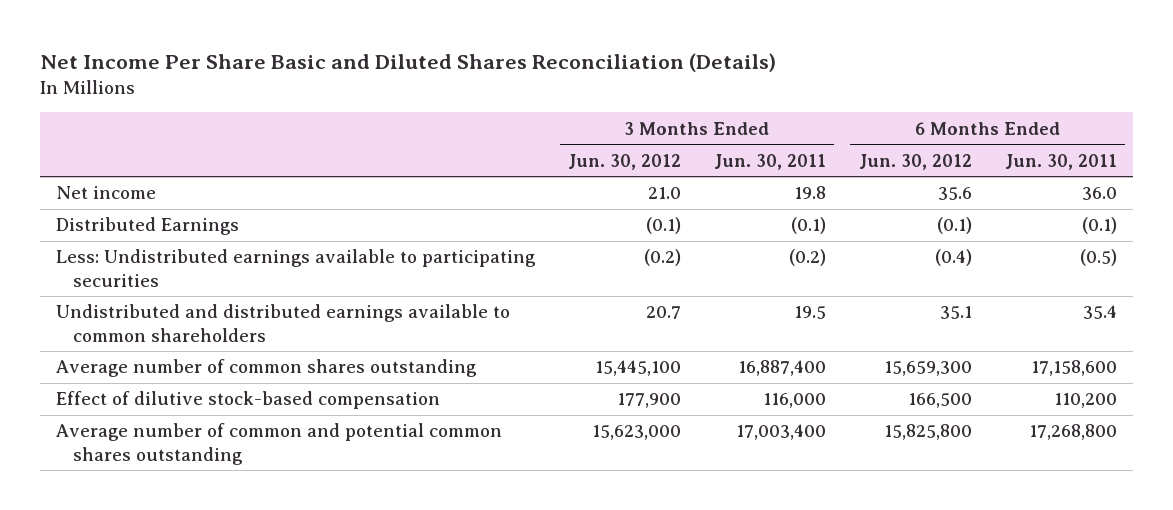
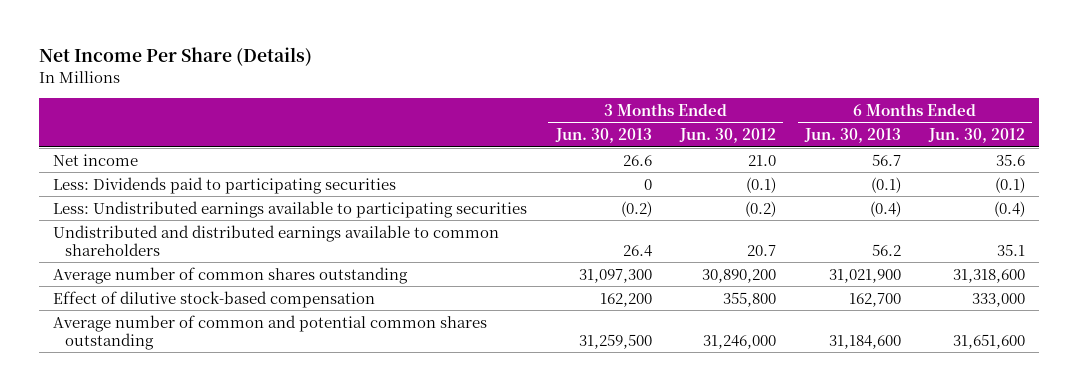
[39,52,776,72] Net Income Per Share Basic and Diluted Shares Reconciliation (Details) -> [38,47,312,67] Net Income Per Share (Details)
[713,153,826,170] Jun. 30, 2011 -> none
[1004,153,1117,170] Jun. 30, 2011 -> none
none -> [554,128,652,144] Jun. 30, 2013
none -> [803,128,901,144] Jun. 30, 2013
[56,217,240,236] Distributed Earnings -> [53,176,397,194] Less: Dividends paid to participating securities
[594,360,681,377] 15,445,100 -> [702,268,777,283] 30,890,200
[883,361,972,377] 15,659,300 -> [953,268,1026,283] 31,318,600
[616,393,681,409] 177,900 -> [723,291,777,307] 355,800
[907,393,972,409] 166,500 -> [972,292,1026,307] 333,000
[591,425,681,441] 15,623,000 -> [703,334,777,349] 31,246,000
[883,424,972,441] 15,825,800 -> [953,333,1026,349] 31,651,600

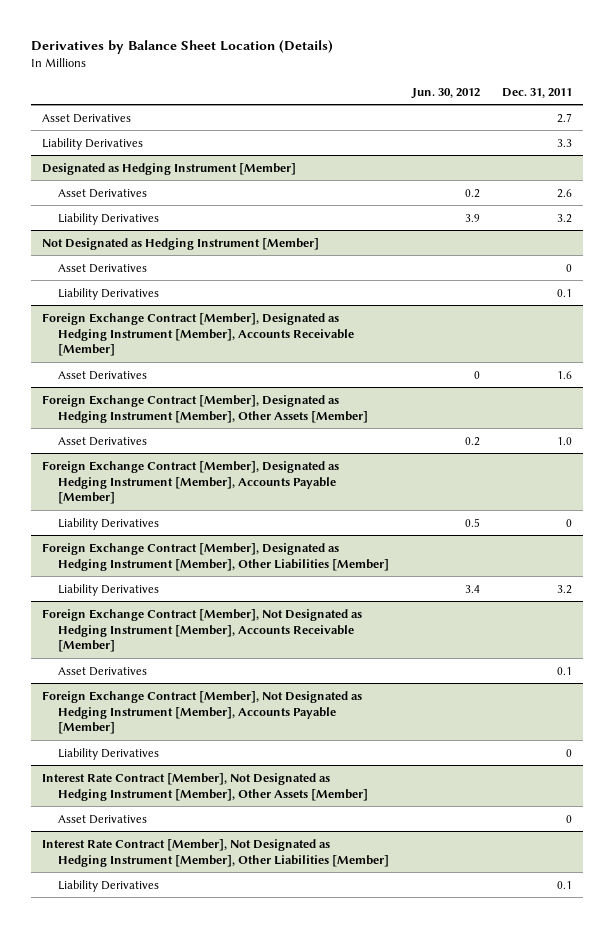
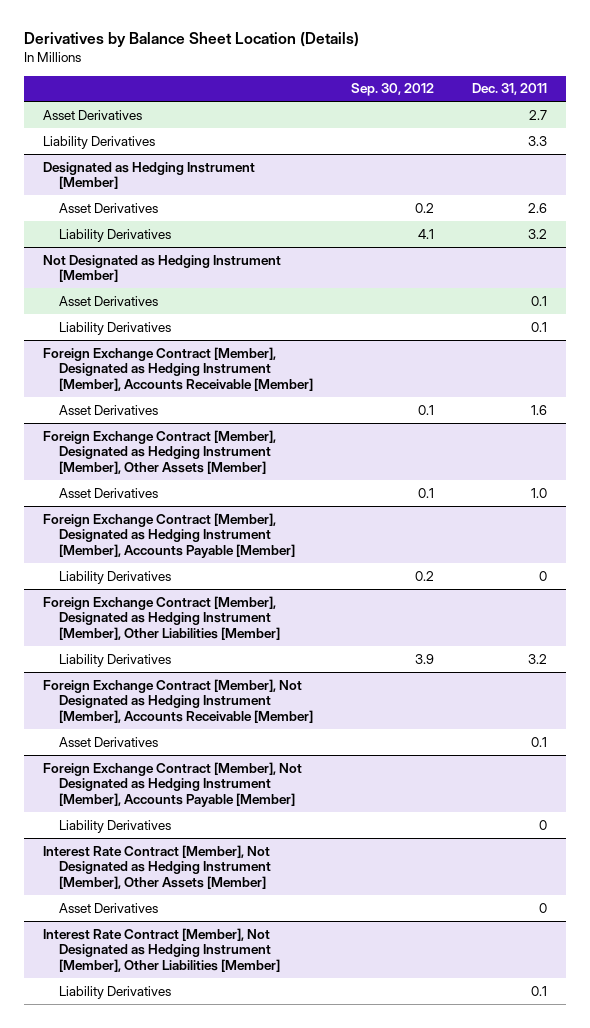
[410,87,480,99] Jun. 30, 2012 -> none
none -> [350,83,434,97] Sep. 30, 2012
[566,263,573,272] 0 -> [531,295,548,306] 0.1

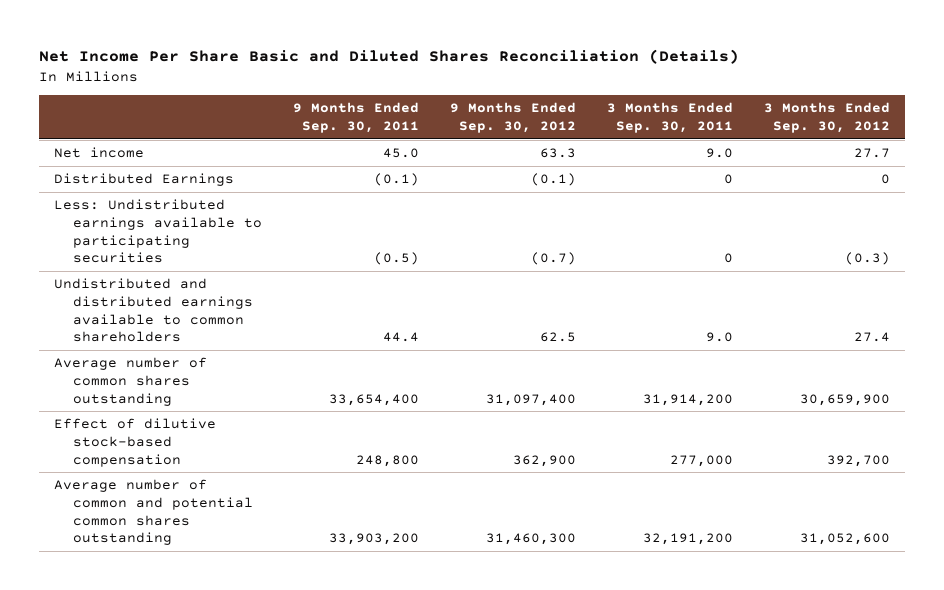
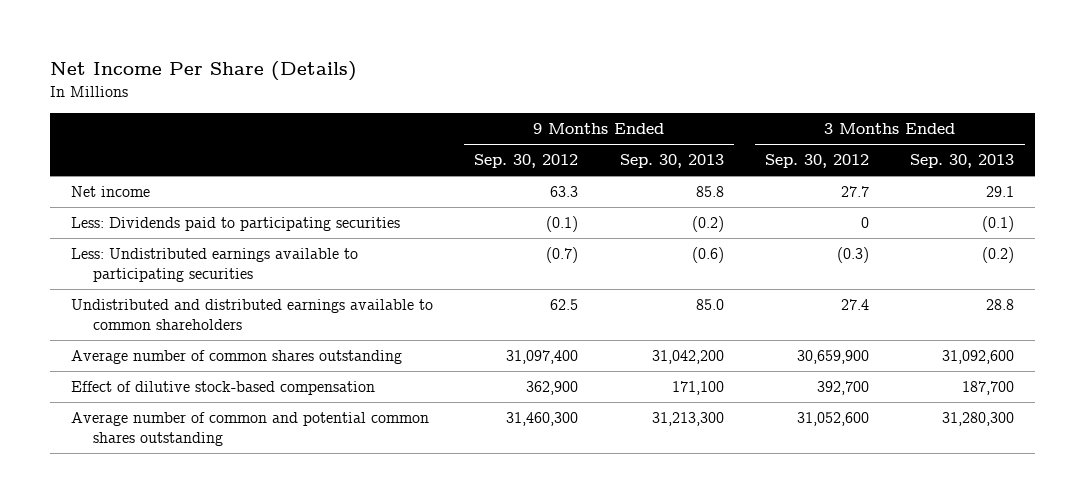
[38,49,739,65] Net Income Per Share Basic and Diluted Shares Reconciliation (Details) -> [50,61,358,82] Net Income Per Share (Details)
[292,102,419,134] 9 Months Ended Sep. 30, 2011 -> none
[606,102,733,134] 3 Months Ended Sep. 30, 2011 -> none
none -> [619,154,724,169] Sep. 30, 2013
none -> [910,154,1015,169] Sep. 30, 2013
[54,173,235,187] Distributed Earnings -> [70,217,400,232] Less: Dividends paid to participating securities

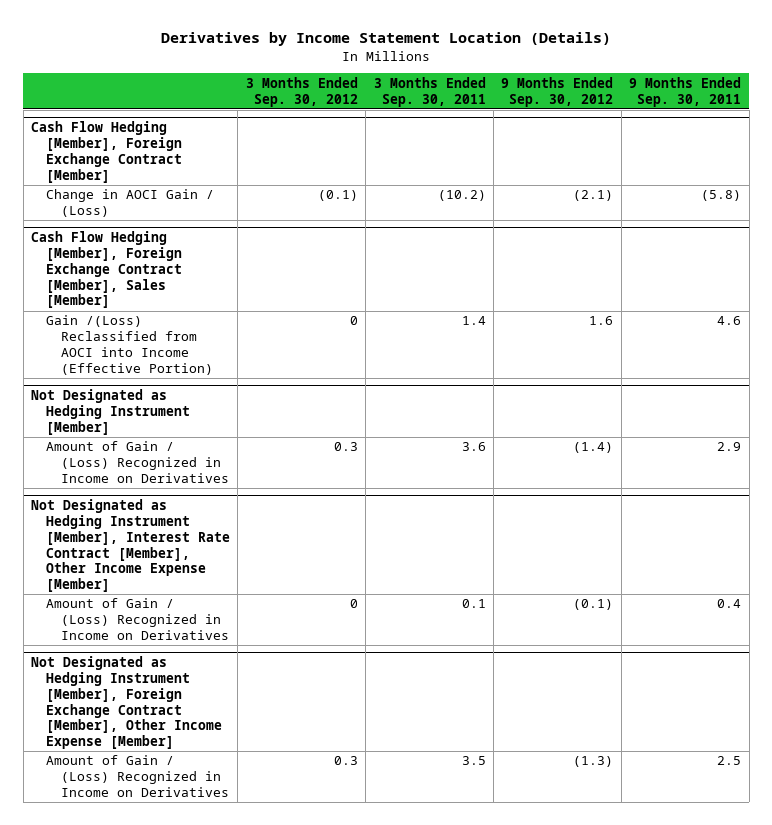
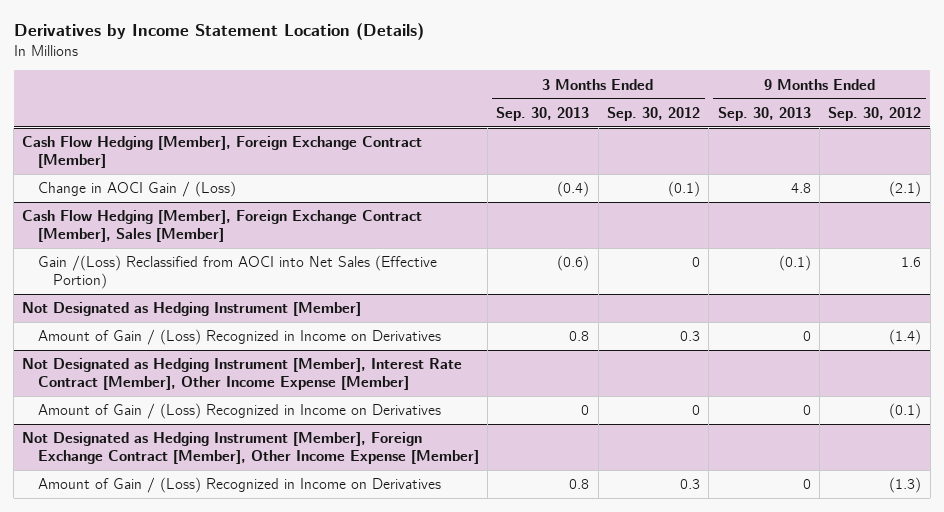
[373,76,486,107] 3 Months Ended Sep. 30, 2011 -> none
[629,76,742,107] 9 Months Ended Sep. 30, 2011 -> none
none -> [496,106,590,121] Sep. 30, 2013
none -> [717,106,811,121] Sep. 30, 2013
[45,315,213,375] Gain /(Loss) Reclassified from AOCI into Income (Effective Portion) -> [37,255,437,290] Gain /(Loss) Reclassified from AOCI into Net Sales (Effective Portion)

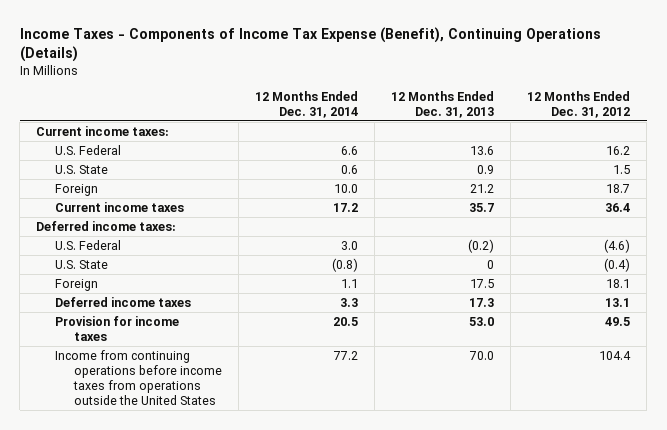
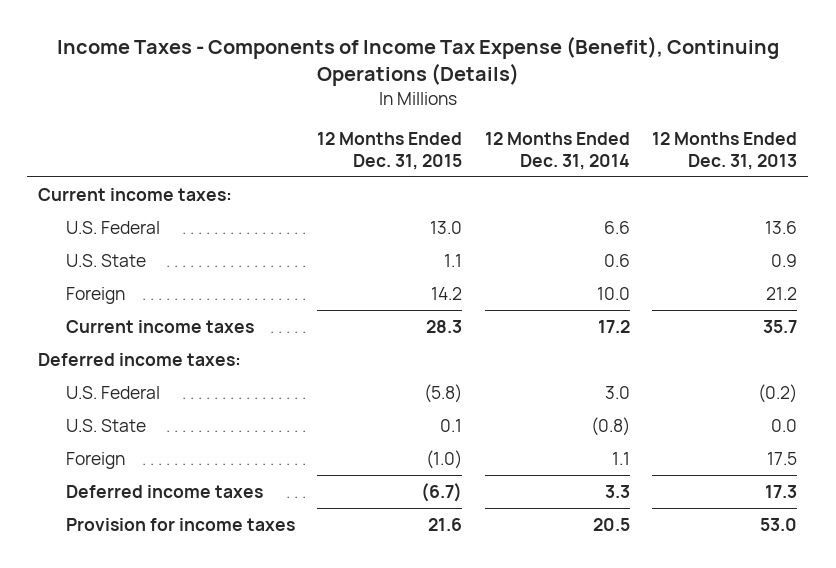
[527,90,631,118] 12 Months Ended Dec. 31, 2012 -> none
none -> [317,132,463,170] 12 Months Ended Dec. 31, 2015
[487,259,495,269] 0 -> [771,418,798,432] 0.0
[55,349,223,405] Income from continuing operations before income taxes from operations outside the United States -> none

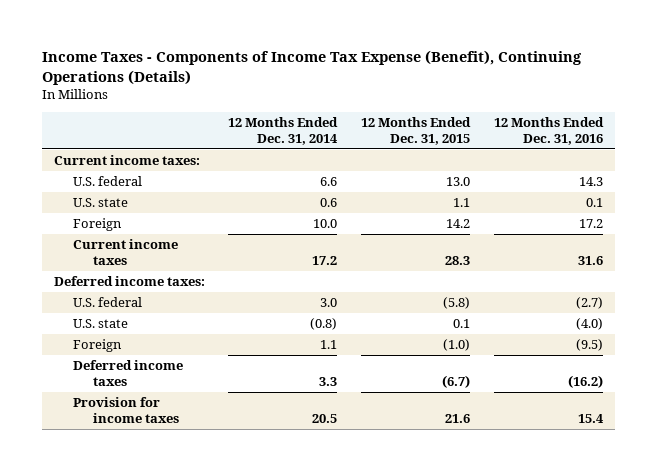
[652,132,798,170] 12 Months Ended Dec. 31, 2013 -> none
none -> [494,116,605,145] 12 Months Ended Dec. 31, 2016
[65,220,160,234] U.S. Federal -> [73,176,143,187] U.S. federal
[65,253,146,267] U.S. State -> [73,198,129,208] U.S. state
[65,385,160,399] U.S. Federal -> [73,297,143,308] U.S. federal
[65,418,146,432] U.S. State -> [73,319,129,329] U.S. state

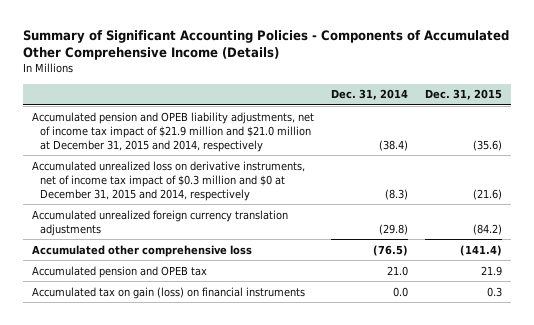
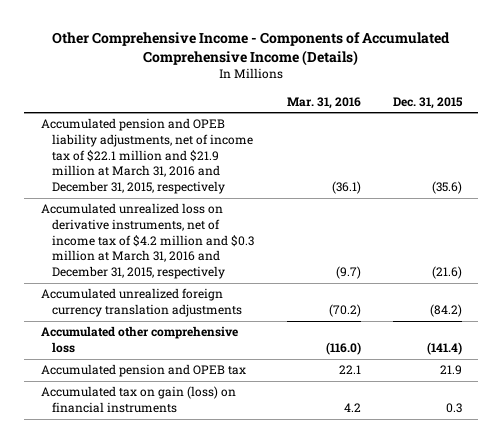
[22,30,509,61] Summary of Significant Accounting Policies - Components of Accumulated Other Comprehensive Income (Details) -> [52,32,451,66] Other Comprehensive Income - Components of Accumulated Comprehensive Income (Details)
[330,89,408,101] Dec. 31, 2014 -> none
none -> [286,96,361,109] Mar. 31, 2016
[31,111,314,152] Accumulated pension and OPEB liability adjustments, net of income tax impact of $21.9 million and $21.0 million at December 31, 2015 and 2014, respectively -> [40,118,254,194] Accumulated pension and OPEB liability adjustments, net of income tax of $22.1 million and $21.9 million at March 31, 2016 and December 31, 2015, respectively
[31,160,305,201] Accumulated unrealized loss on derivative instruments, net of income tax impact of $0.3 million and $0 at December 31, 2015 and 2014, respectively -> [40,203,255,279] Accumulated unrealized loss on derivative instruments, net of income tax of $4.2 million and $0.3 million at March 31, 2016 and December 31, 2015, respectively

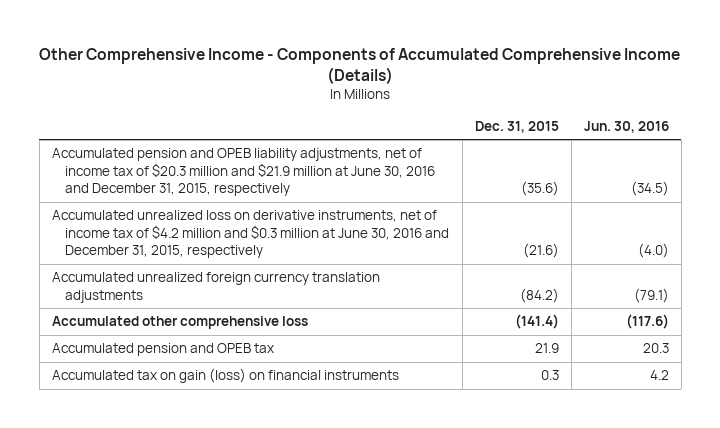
[286,96,361,109] Mar. 31, 2016 -> none
none -> [583,120,669,133] Jun. 30, 2016
[40,118,254,194] Accumulated pension and OPEB liability adjustments, net of income tax of $22.1 million and $21.9 million at March 31, 2016 and December 31, 2015, respectively -> [51,148,436,197] Accumulated pension and OPEB liability adjustments, net of income tax of $20.3 million and $21.9 million at June 30, 2016 and December 31, 2015, respectively
[40,203,255,279] Accumulated unrealized loss on derivative instruments, net of income tax of $4.2 million and $0.3 million at March 31, 2016 and December 31, 2015, respectively -> [51,210,450,259] Accumulated unrealized loss on derivative instruments, net of income tax of $4.2 million and $0.3 million at June 30, 2016 and December 31, 2015, respectively

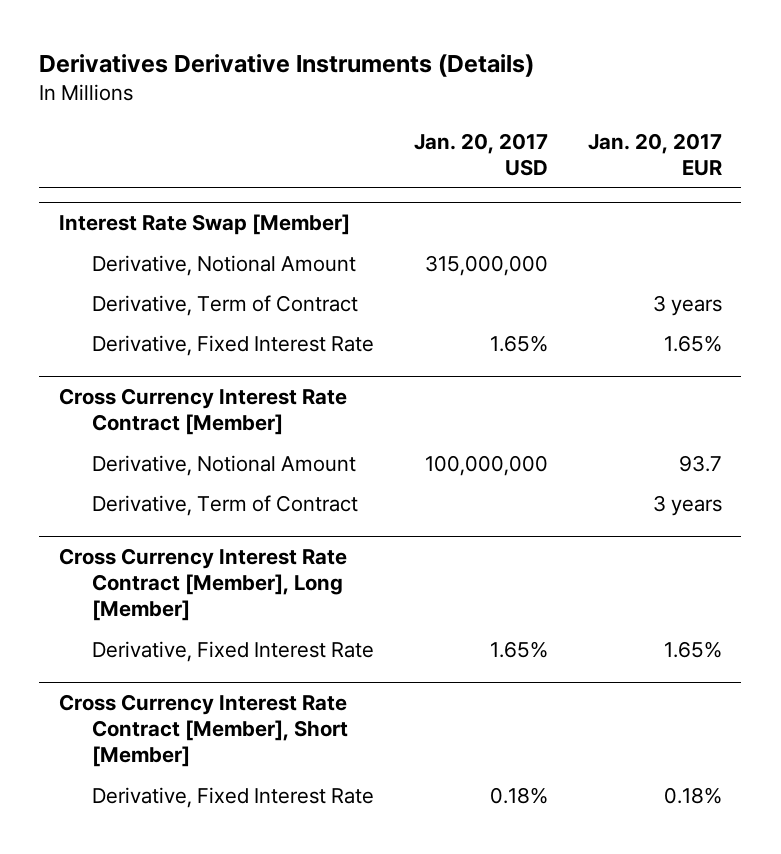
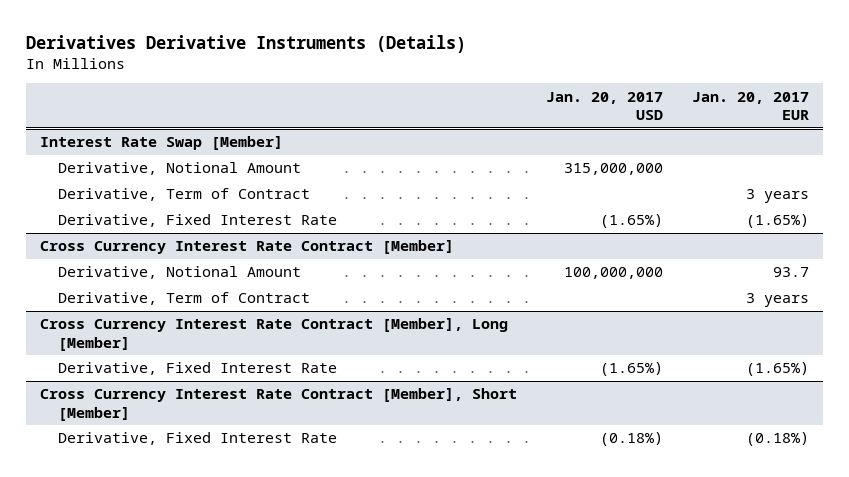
[489,334,548,352] 1.65% -> [599,214,663,229] (1.65%)
[663,334,722,352] 1.65% -> [745,214,809,229] (1.65%)
[489,640,548,658] 1.65% -> [599,362,663,377] (1.65%)
[663,640,722,658] 1.65% -> [745,362,809,377] (1.65%)
[489,786,548,804] 0.18% -> [599,432,663,447] (0.18%)
[663,786,722,804] 0.18% -> [745,432,809,447] (0.18%)

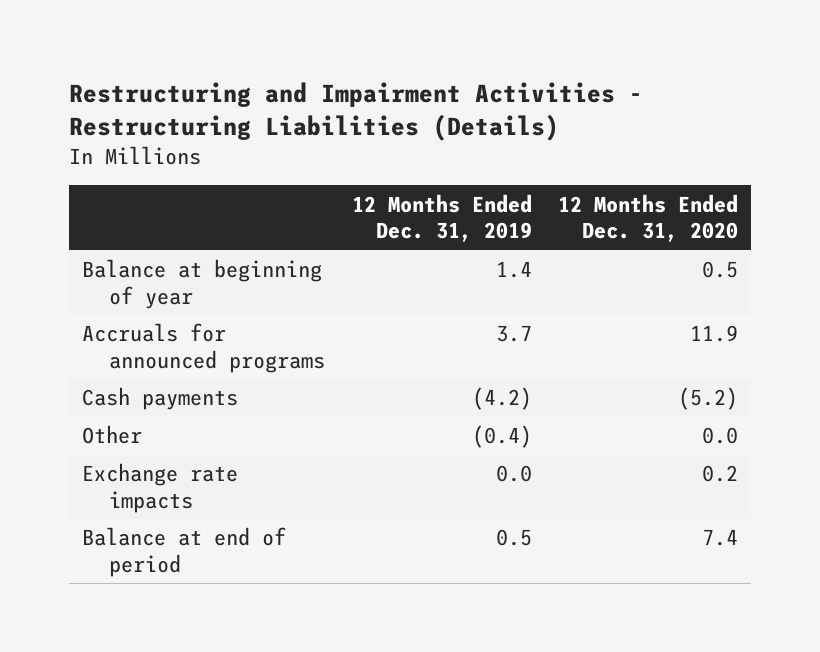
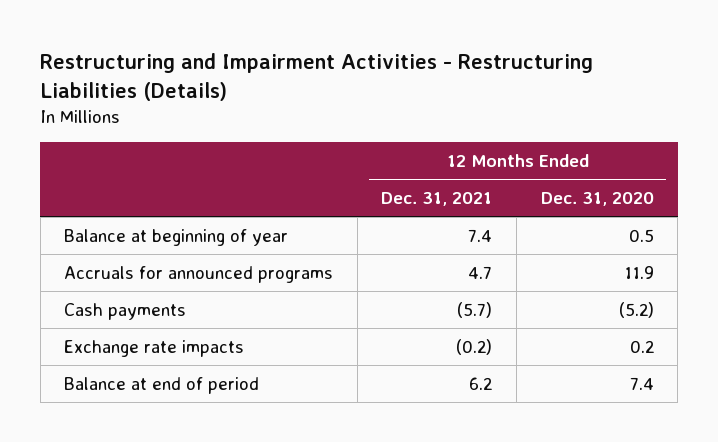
[351,193,532,243] 12 Months Ended Dec. 31, 2019 -> none
none -> [381,192,493,207] Dec. 31, 2021
[82,425,143,445] Other -> none

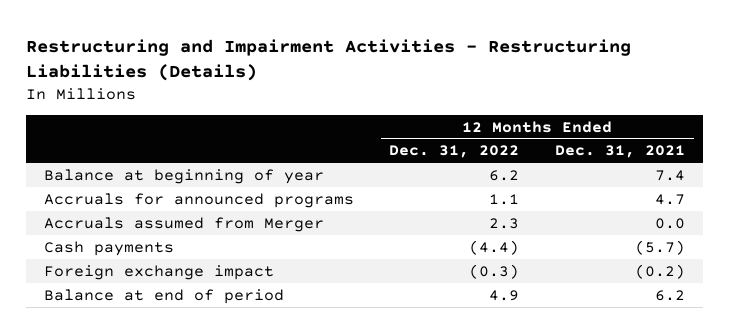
[540,192,654,207] Dec. 31, 2020 -> none
none -> [389,145,520,159] Dec. 31, 2022
none -> [44,216,325,232] Accruals assumed from Merger
[64,339,245,357] Exchange rate impacts -> [44,264,275,280] Foreign exchange impact

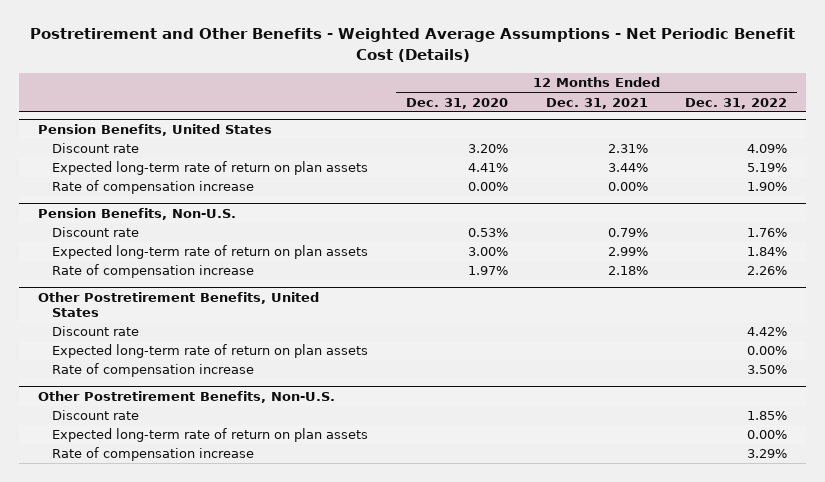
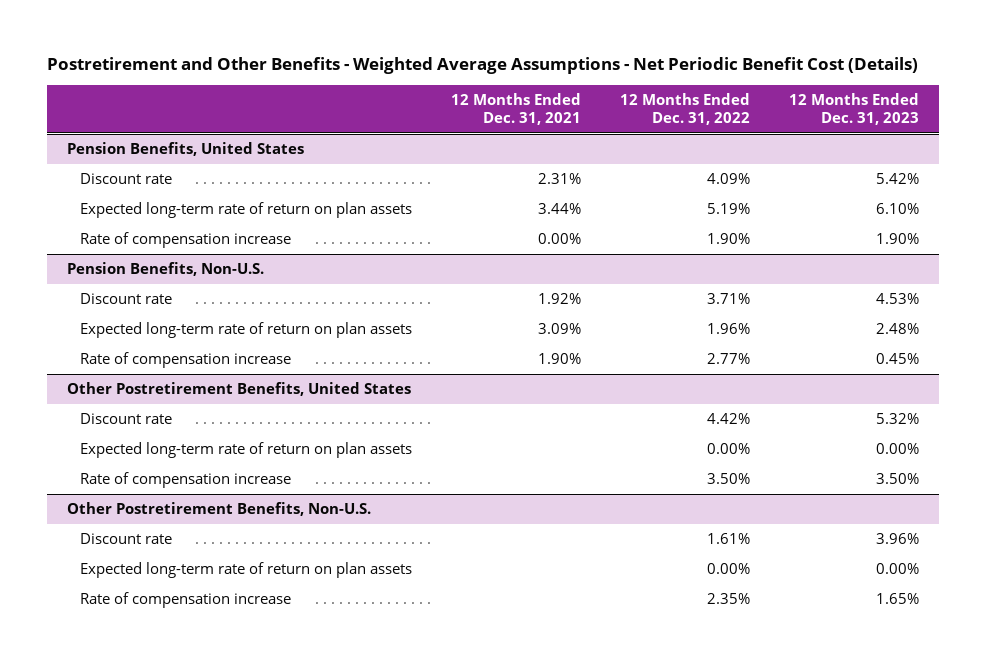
[405,97,508,109] Dec. 31, 2020 -> none
none -> [788,93,919,126] 12 Months Ended Dec. 31, 2023
[607,228,648,238] 0.79% -> [537,293,581,305] 1.92%
[747,228,788,238] 1.76% -> [706,293,750,305] 3.71%
[607,247,648,257] 2.99% -> [537,323,581,335] 3.09%
[747,247,788,257] 1.84% -> [706,323,750,335] 1.96%
[607,266,648,276] 2.18% -> [537,353,581,365] 1.90%
[747,266,788,276] 2.26% -> [706,353,750,365] 2.77%
[747,411,788,421] 1.85% -> [706,533,750,545] 1.61%
[747,449,788,459] 3.29% -> [706,593,750,605] 2.35%

